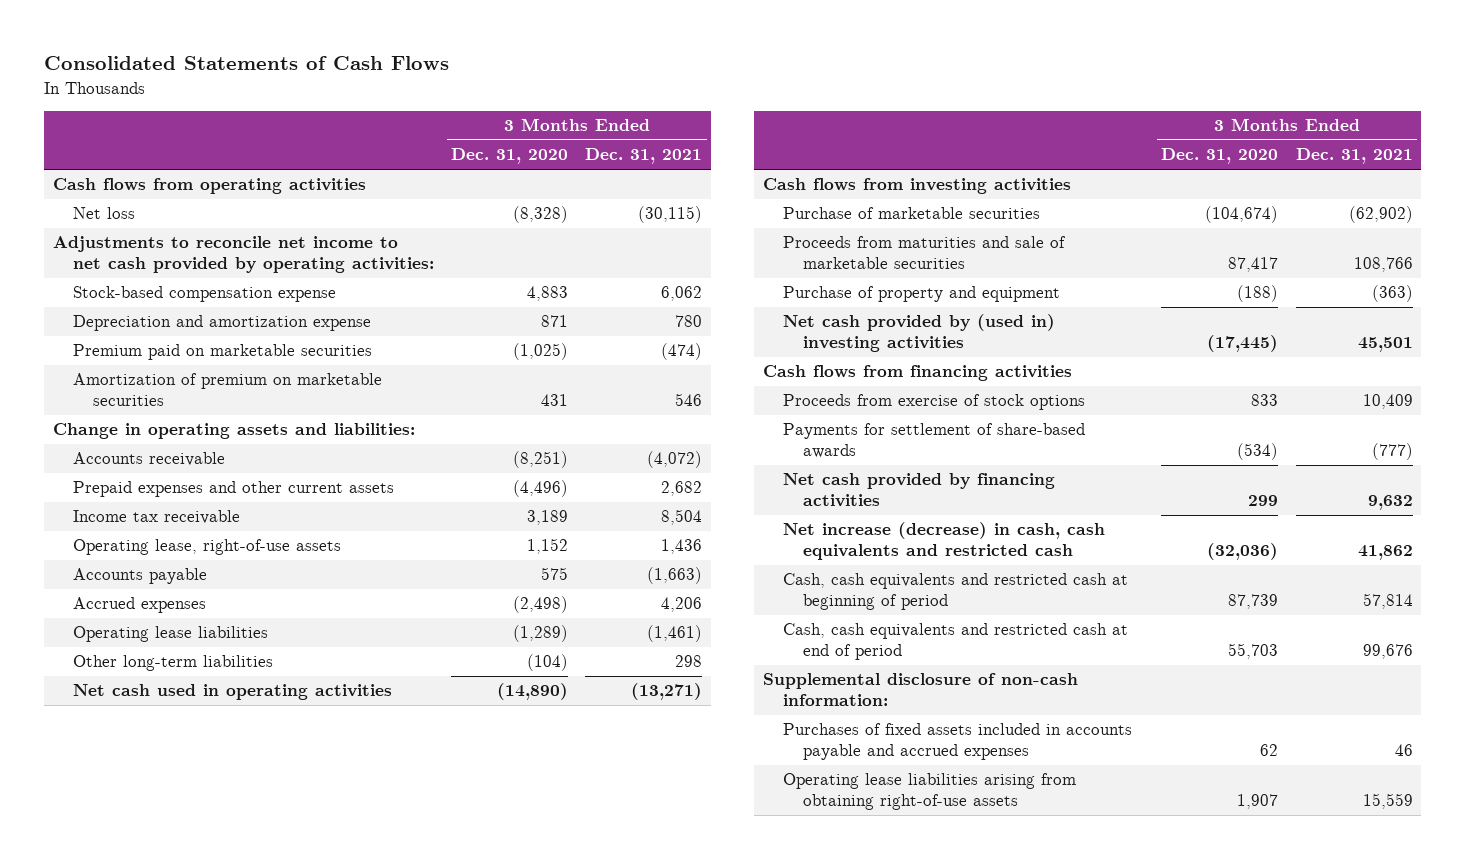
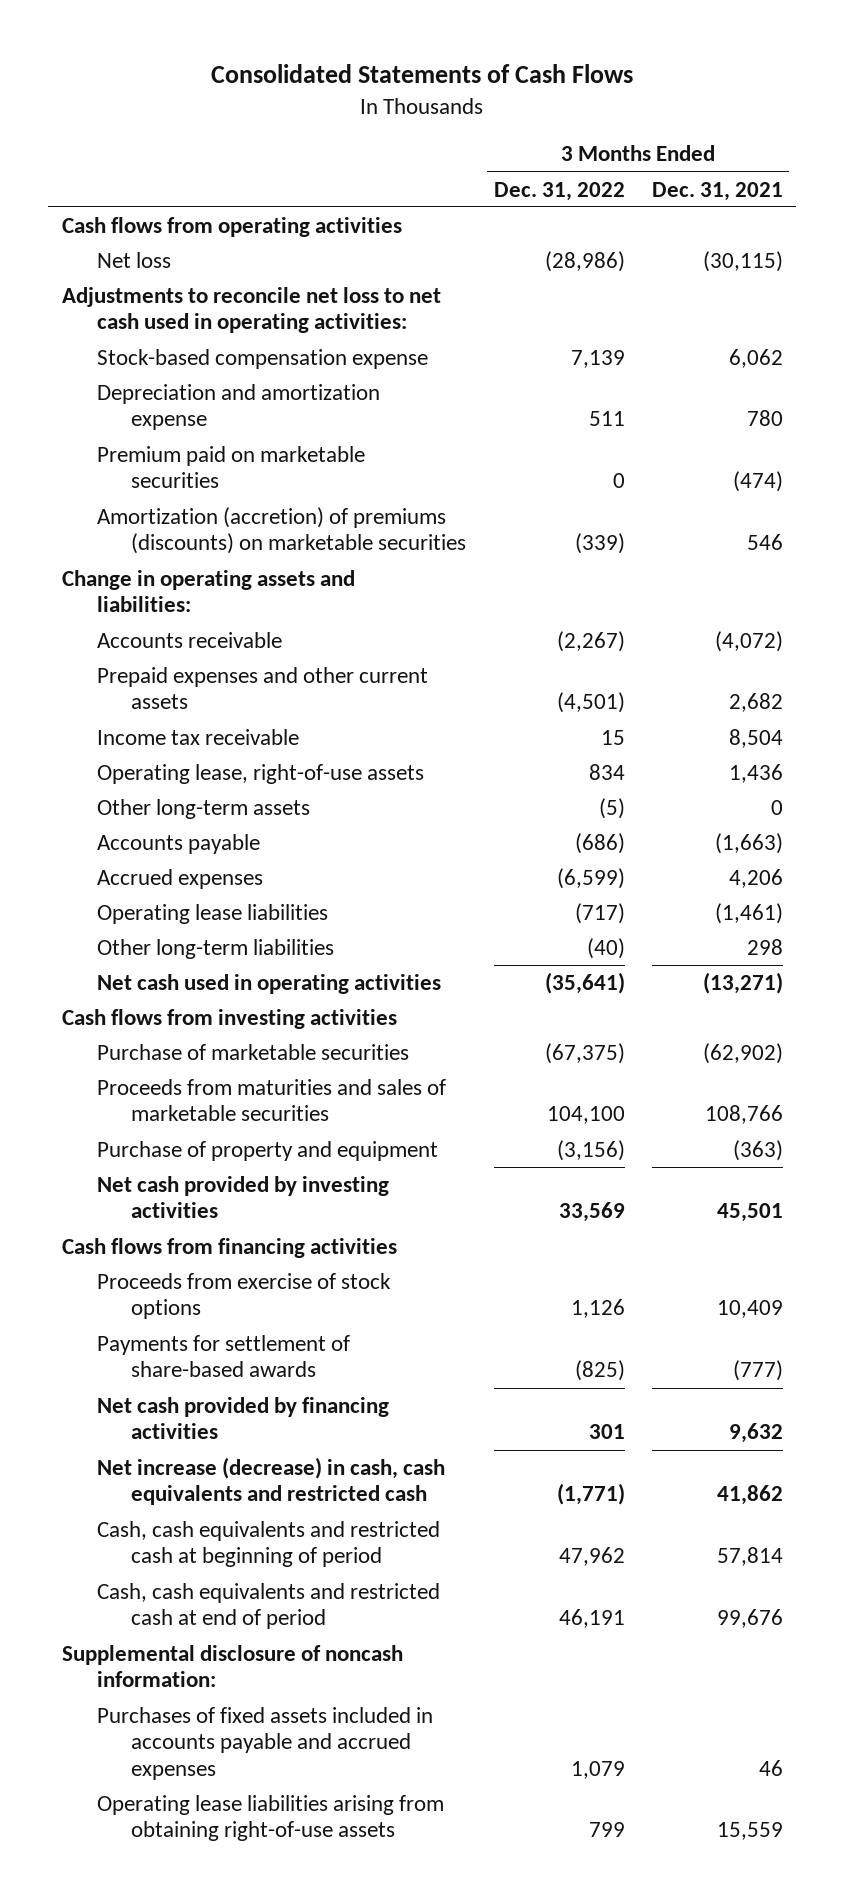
[451,148,569,165] Dec. 31, 2020 -> none
none -> [493,181,625,201] Dec. 31, 2022
[52,236,434,274] Adjustments to reconcile net income to net cash provided by operating activities: -> [61,287,441,334] Adjustments to reconcile net loss to net cash used in operating activities:
[72,373,382,407] Amortization of premium on marketable securities -> [96,507,467,555] Amortization (accretion) of premiums (discounts) on marketable securities
none -> [96,799,310,820] Other long-term assets
[782,236,1066,270] Proceeds from maturities and sale of marketable securities -> [96,1079,446,1122] Proceeds from maturities and sales of marketable securities
[782,314,1055,353] Net cash provided by (used in) investing activities -> [96,1176,389,1219] Net cash provided by investing activities
[762,673,1078,707] Supplemental disclosure of non-cash information: -> [61,1645,403,1688] Supplemental disclosure of noncash information:

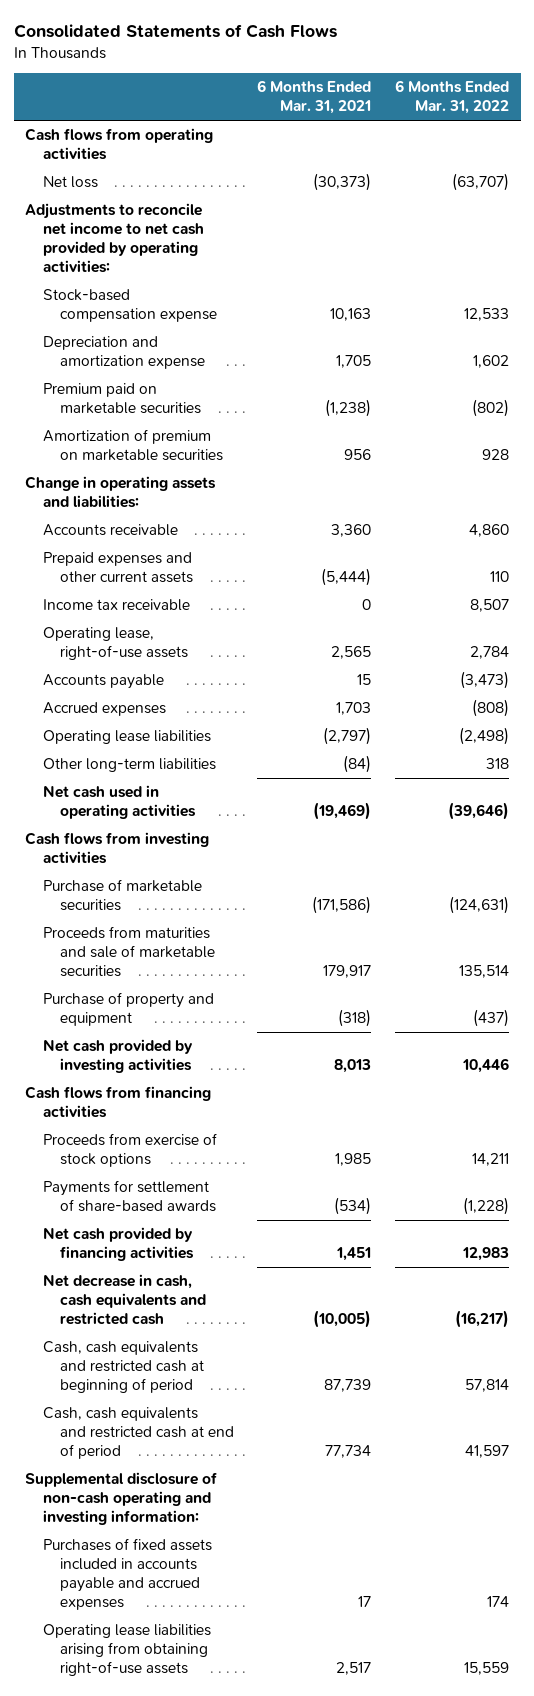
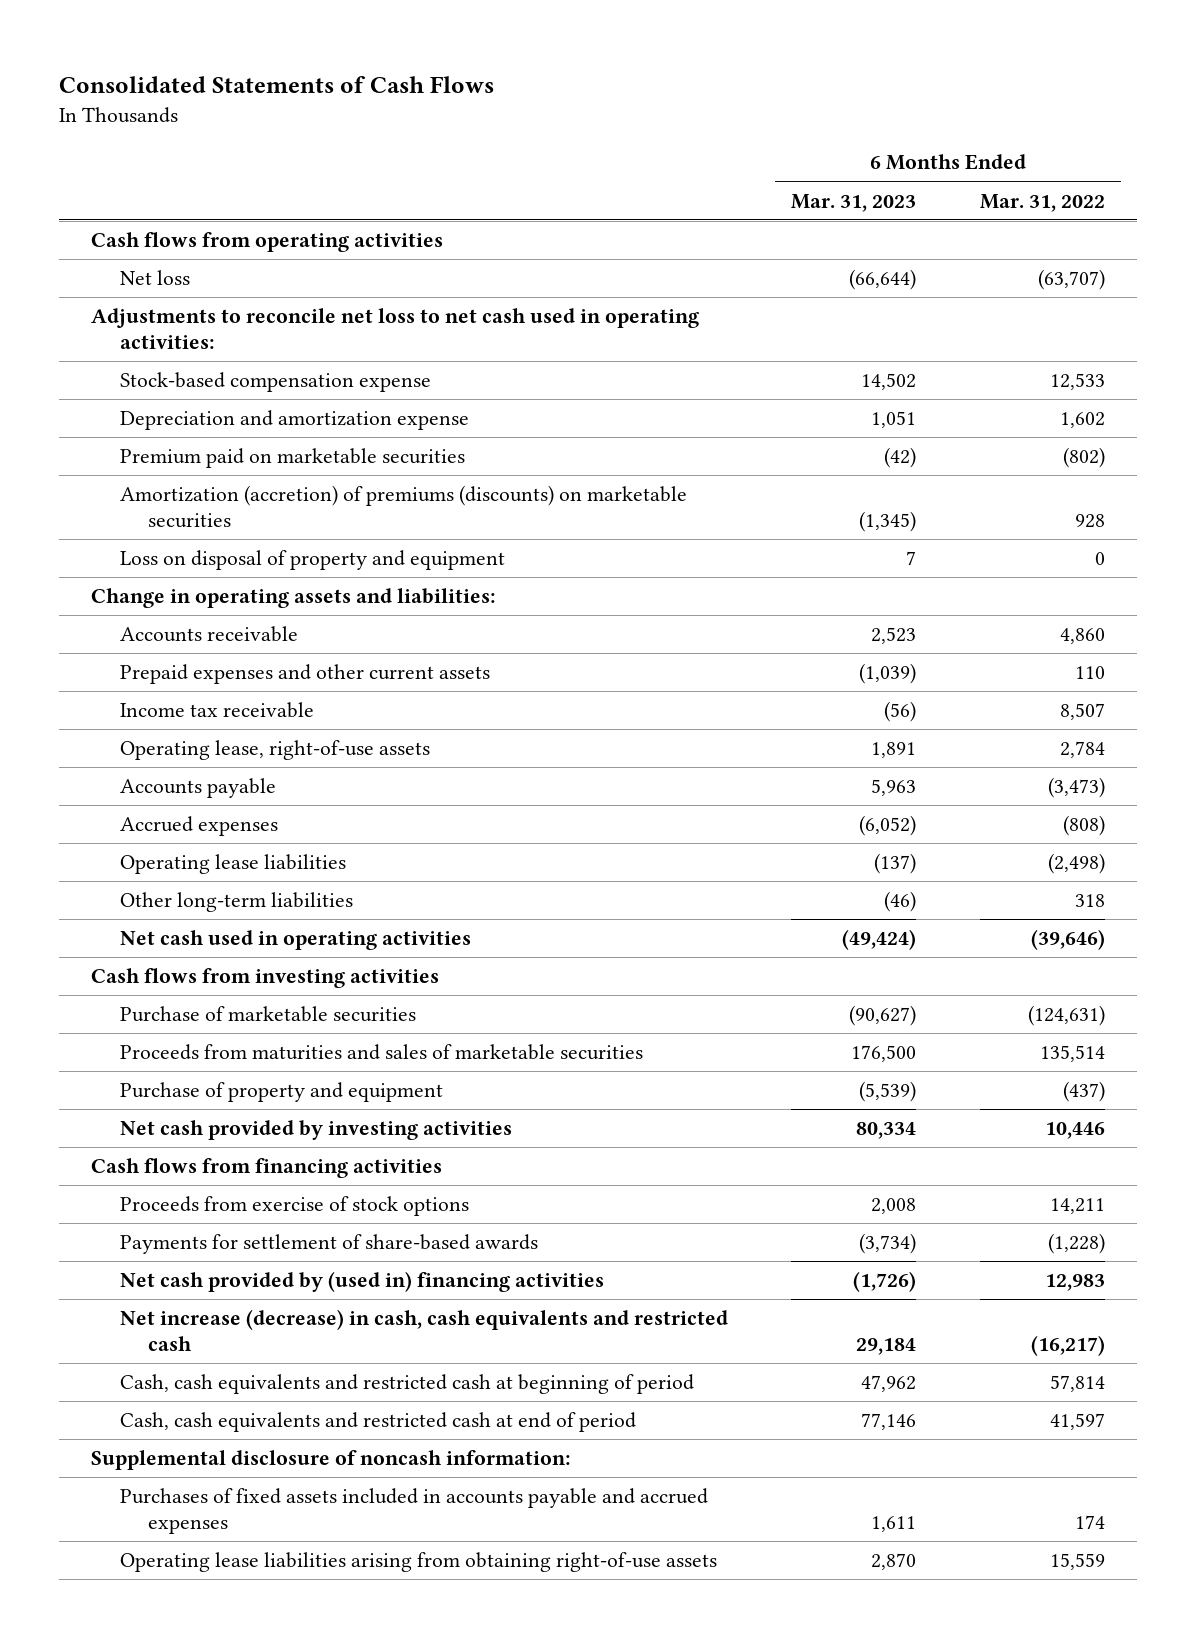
[257,80,372,115] 6 Months Ended Mar. 31, 2021 -> none
none -> [791,193,917,212] Mar. 31, 2023
[25,203,204,274] Adjustments to reconcile net income to net cash provided by operating activities: -> [91,308,700,349] Adjustments to reconcile net loss to net cash used in operating activities:
[42,429,223,462] Amortization of premium on marketable securities -> [119,485,687,528] Amortization (accretion) of premiums (discounts) on marketable securities
none -> [119,550,505,571] Loss on disposal of property and equipment
[42,926,215,978] Proceeds from maturities and sale of marketable securities -> [119,1044,643,1061] Proceeds from maturities and sales of marketable securities
[42,1227,194,1262] Net cash provided by financing activities -> [119,1271,604,1293] Net cash provided by (used in) financing activities
[42,1274,206,1326] Net decrease in cash, cash equivalents and restricted cash -> [119,1309,728,1351] Net increase (decrease) in cash, cash equivalents and restricted cash
[25,1472,218,1526] Supplemental disclosure of non-cash operating and investing information: -> [91,1450,572,1471] Supplemental disclosure of noncash information:

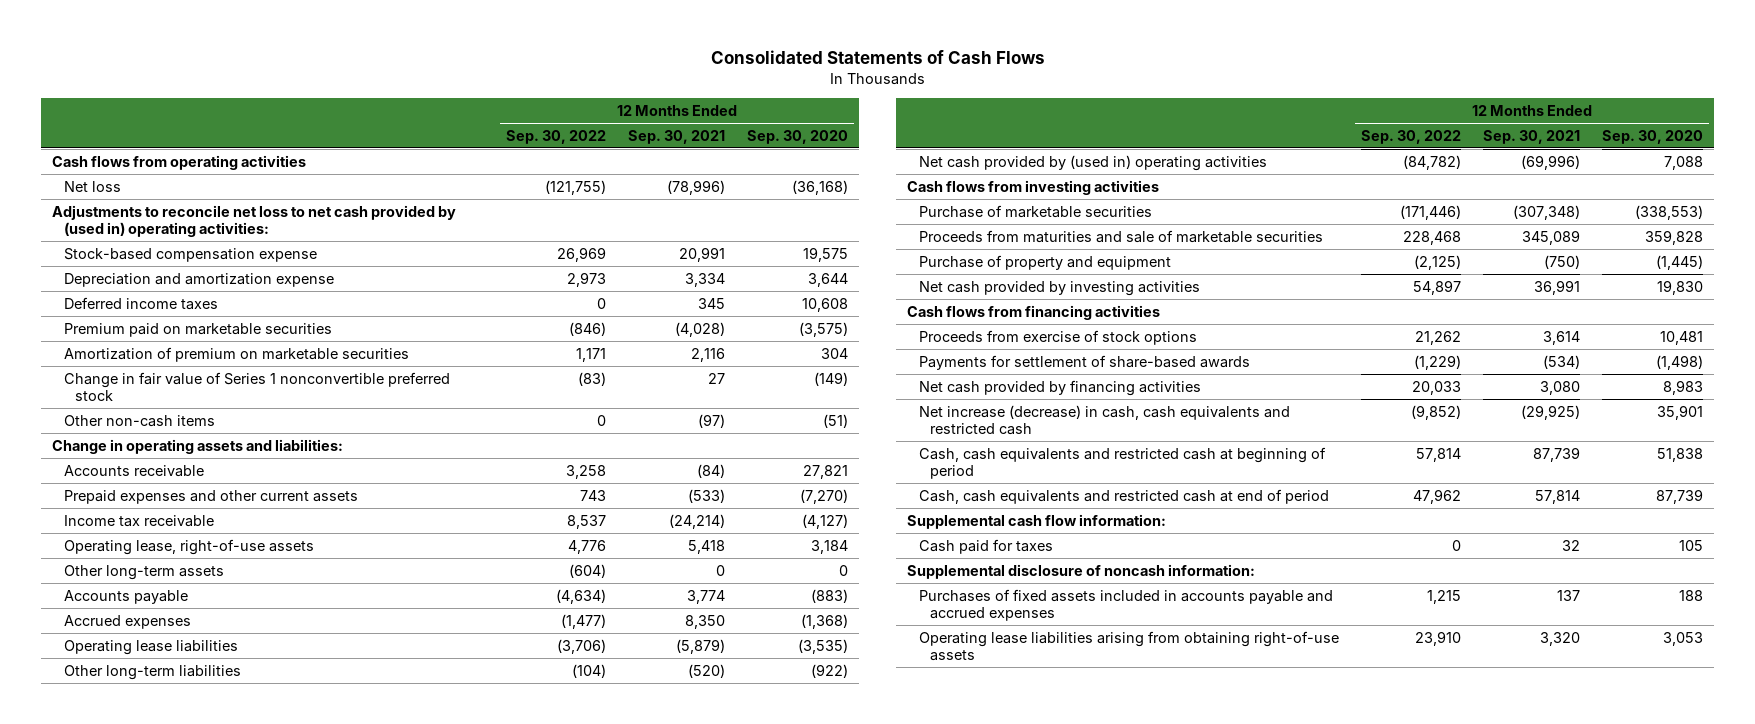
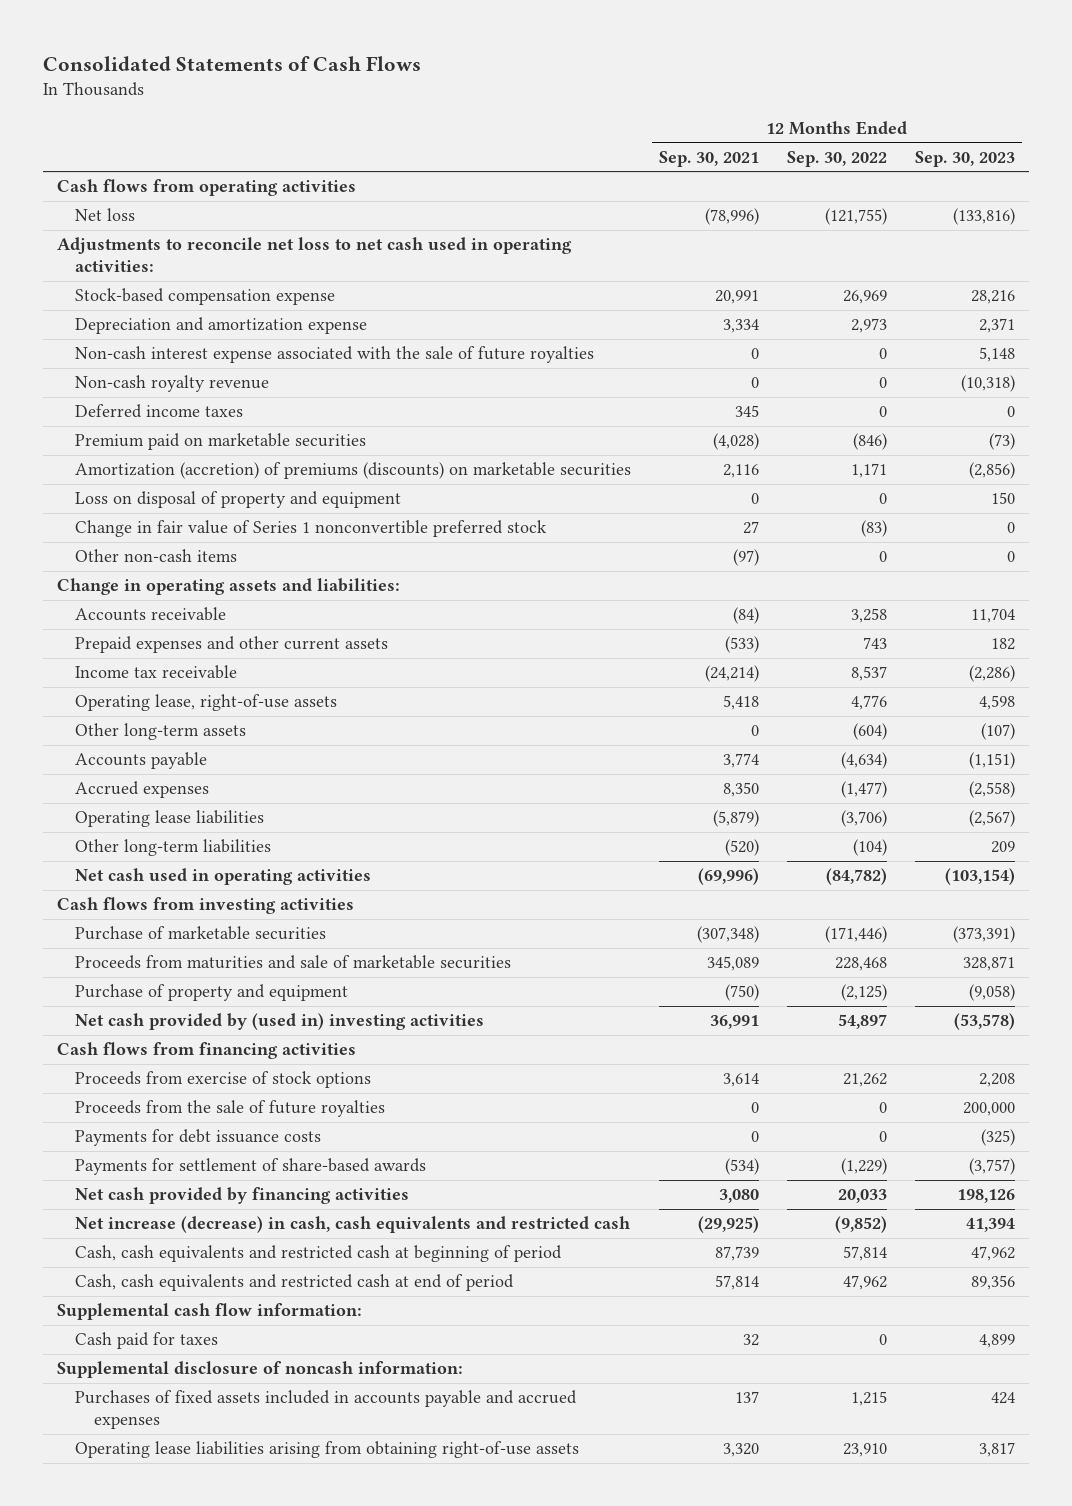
[747,129,849,144] Sep. 30, 2020 -> none
none -> [915,150,1016,167] Sep. 30, 2023
[52,204,457,237] Adjustments to reconcile net loss to net cash provided by (used in) operating activities: -> [56,237,572,272] Adjustments to reconcile net loss to net cash used in operating activities:
none -> [75,346,595,364] Non-cash interest expense associated with the sale of future royalties
none -> [75,375,270,393] Non-cash royalty revenue
[63,346,409,362] Amortization of premium on marketable securities -> [75,462,632,480] Amortization (accretion) of premiums (discounts) on marketable securities
none -> [75,491,402,509] Loss on disposal of property and equipment
[918,154,1267,171] Net cash provided by (used in) operating activities -> [75,868,372,886] Net cash used in operating activities
[918,280,1200,296] Net cash provided by investing activities -> [75,1013,485,1031] Net cash provided by (used in) investing activities
none -> [75,1100,386,1118] Proceeds from the sale of future royalties
none -> [75,1129,322,1147] Payments for debt issuance costs

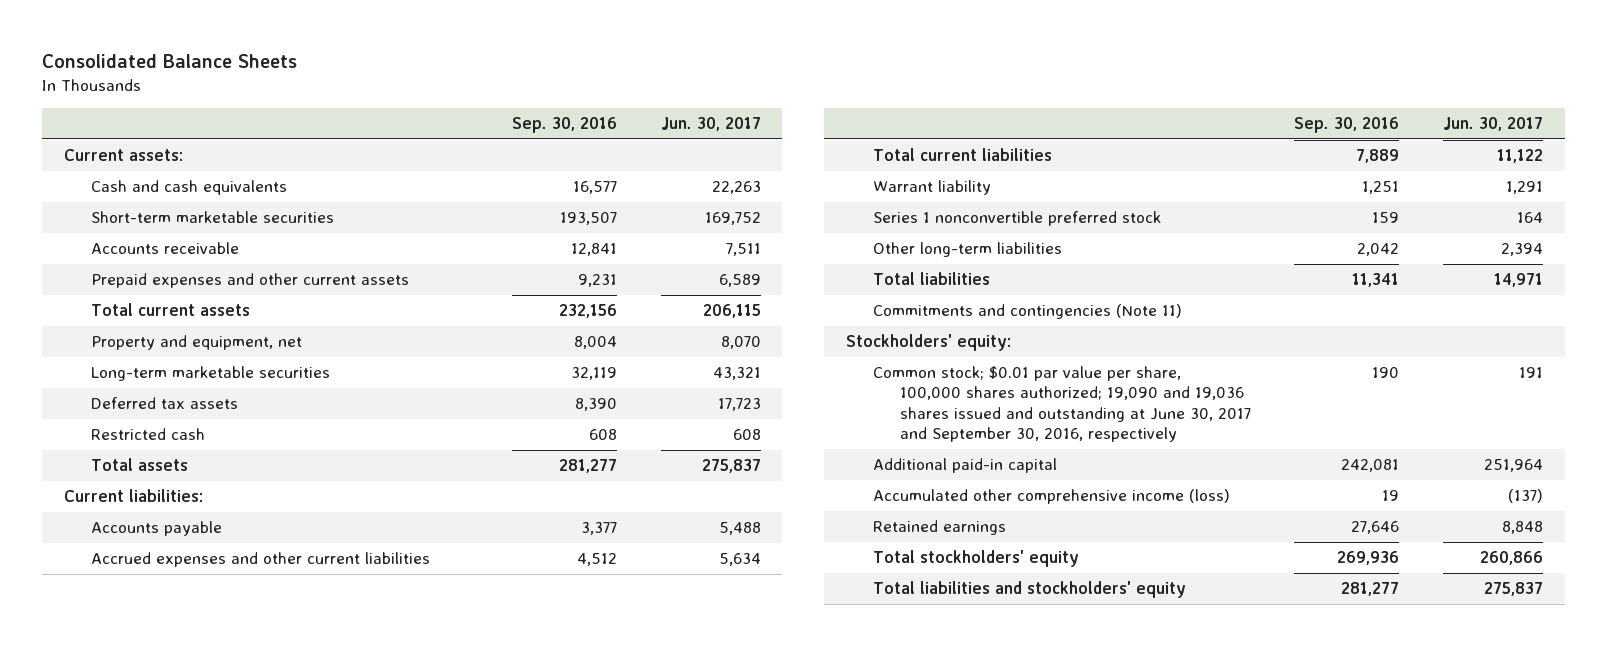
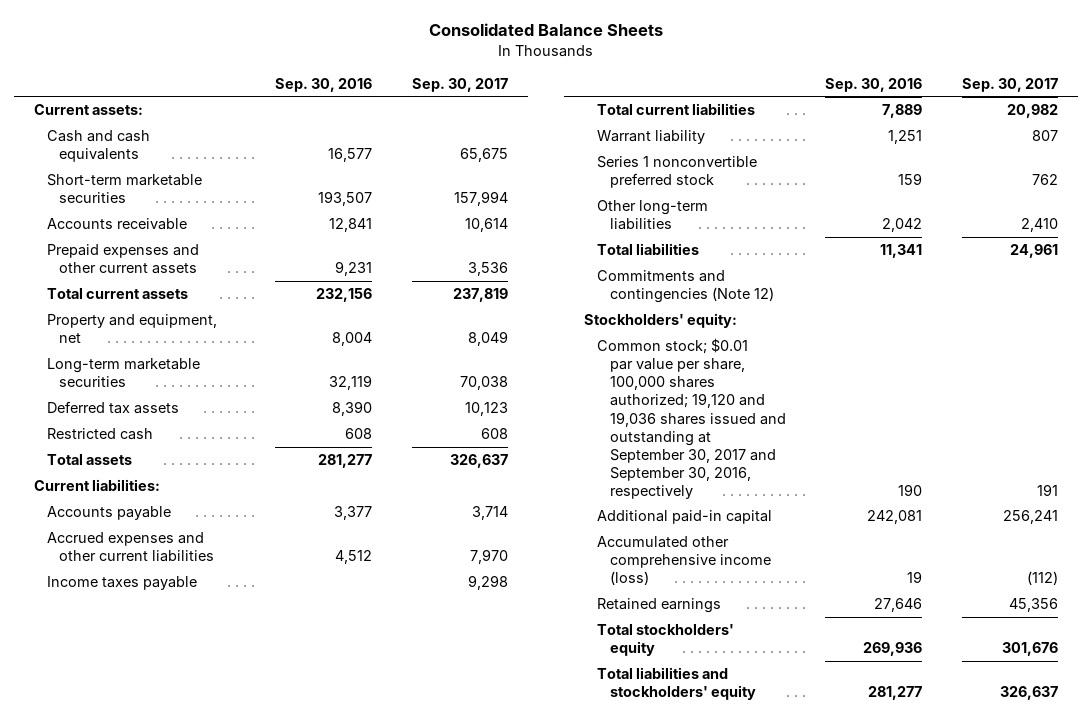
[660,116,761,131] Jun. 30, 2017 -> none
none -> [411,77,508,92] Sep. 30, 2017
none -> [46,576,197,591] Income taxes payable
[872,304,1182,320] Commitments and contingencies (Note 11) -> [596,270,774,304] Commitments and contingencies (Note 12)
[872,366,1251,443] Common stock; $0.01 par value per share, 100,000 shares authorized; 19,090 and 19,036 shares issued and outstanding at June 30, 2017 and September 30, 2016, respectively -> [596,338,786,499] Common stock; $0.01 par value per share, 100,000 shares authorized; 19,120 and 19,036 shares issued and outstanding at September 30, 2017 and September 30, 2016, respectively

